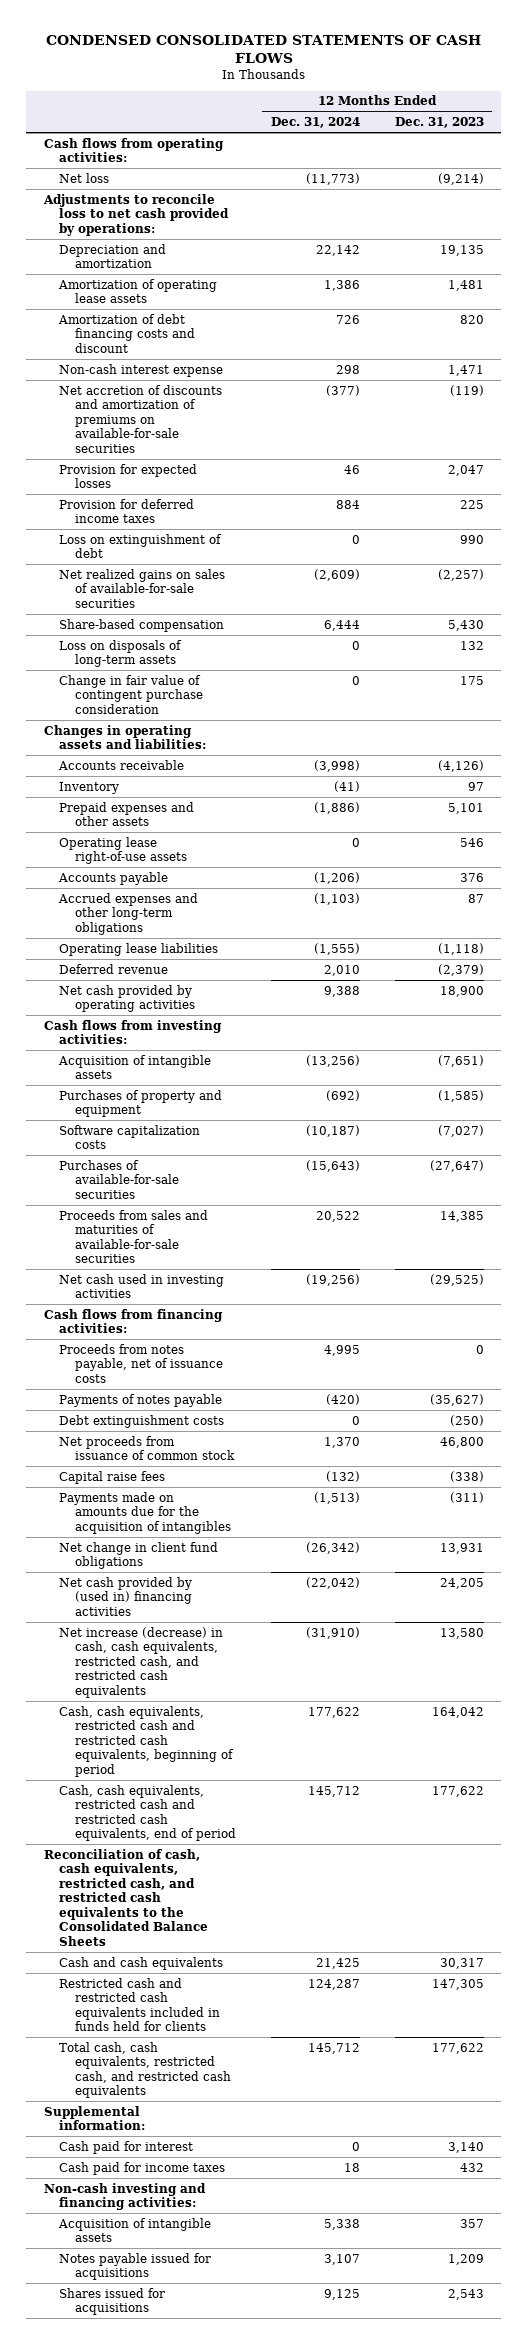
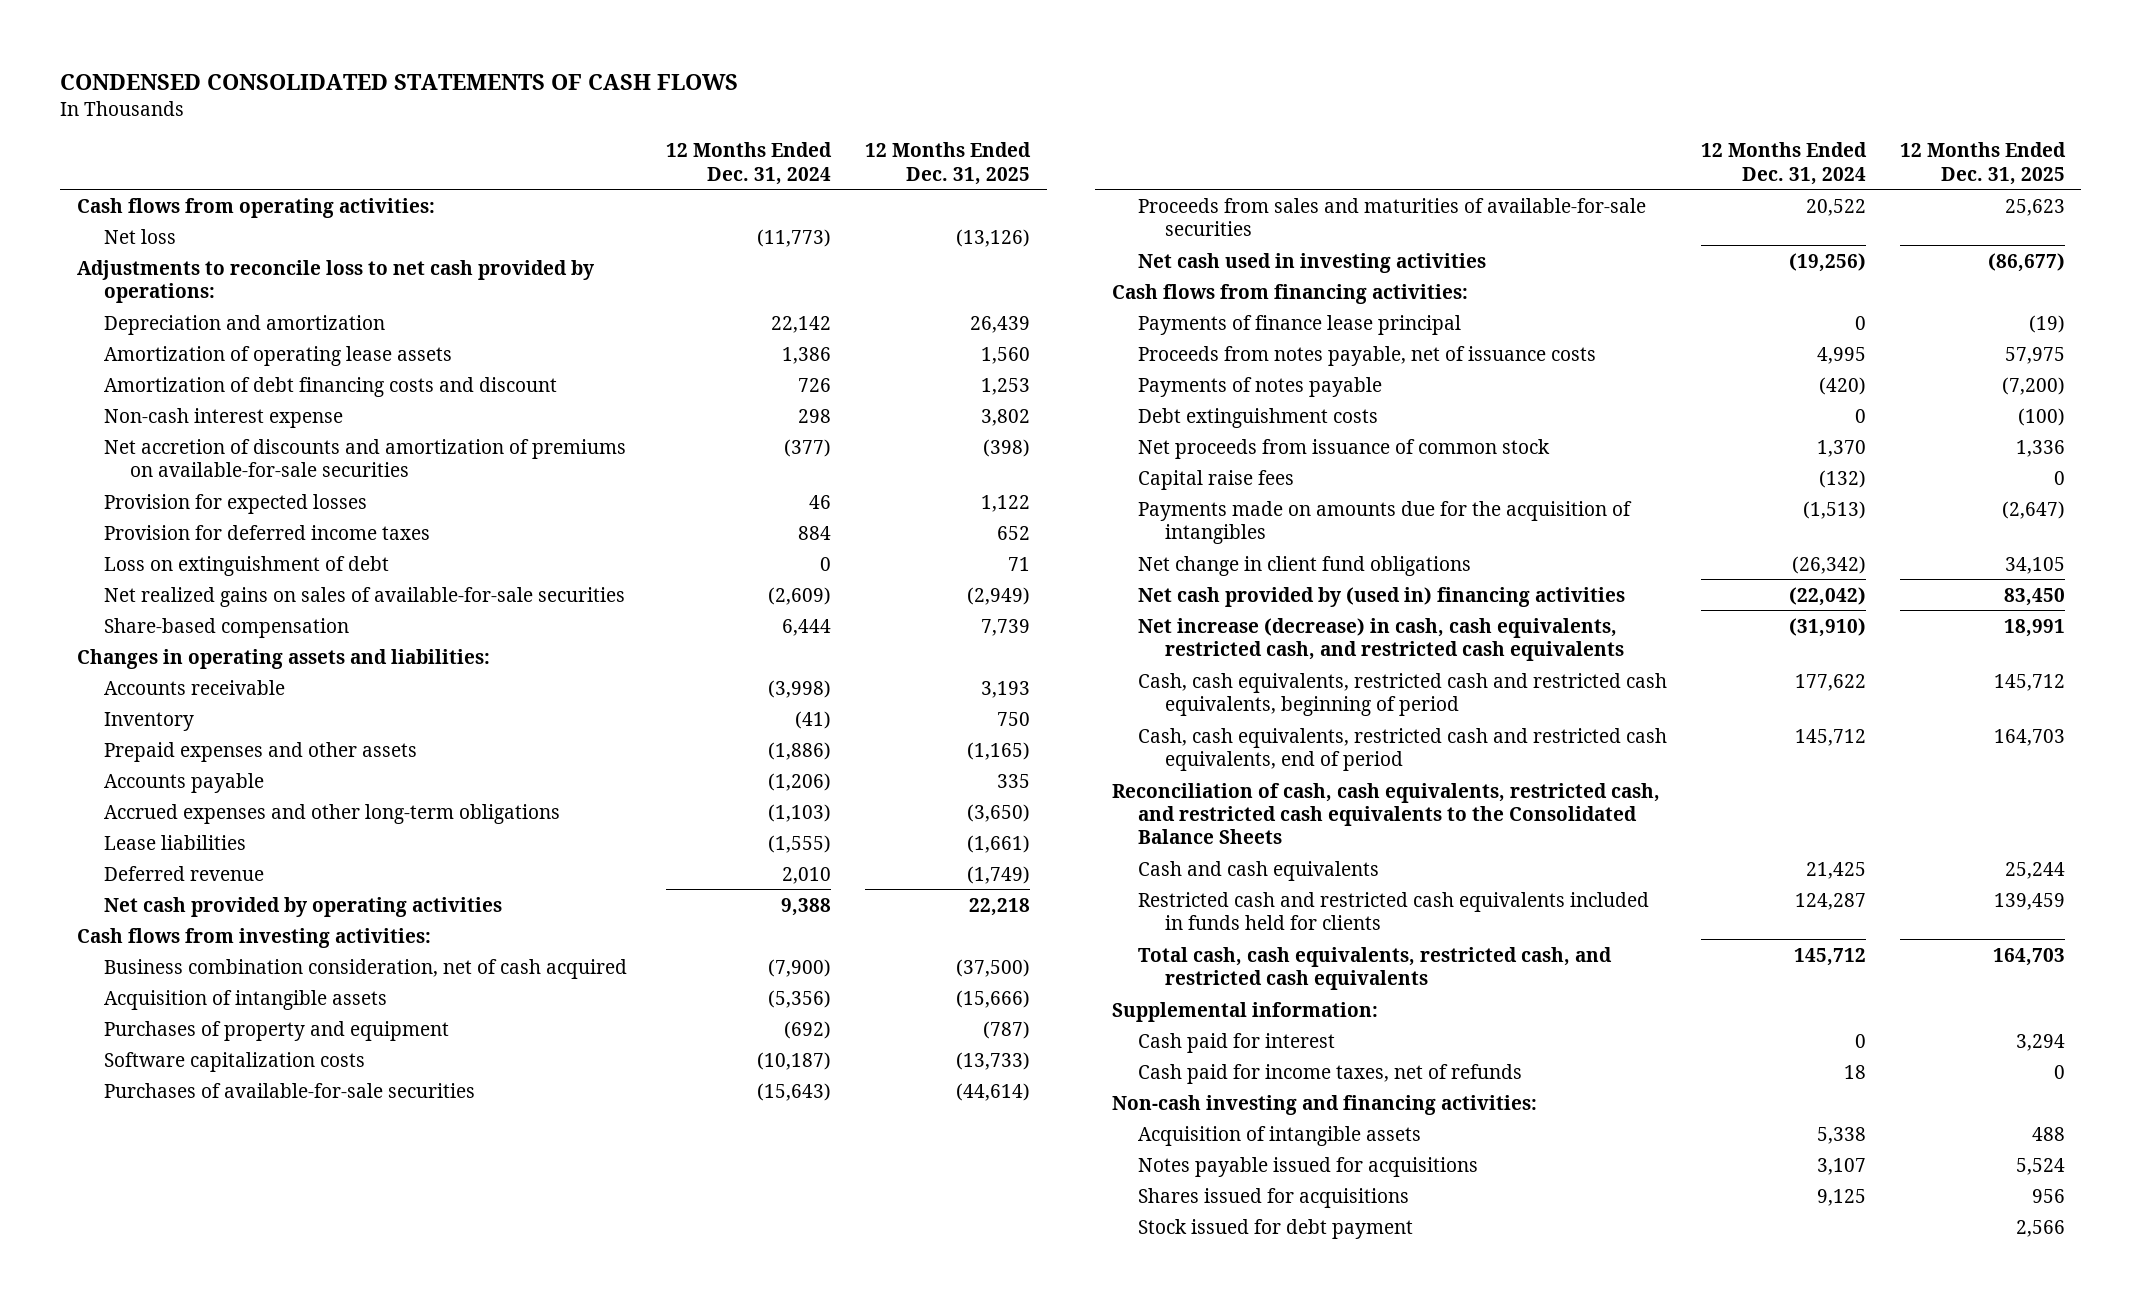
[394,117,484,129] Dec. 31, 2023 -> none
none -> [865,142,1032,185] 12 Months Ended Dec. 31, 2025
[59,639,183,668] Loss on disposals of long-term assets -> none
[59,674,204,714] Change in fair value of contingent purchase consideration -> none
[59,836,188,865] Operating lease right-of-use assets -> none
[59,942,219,956] Operating lease liabilities -> [103,834,246,850] Lease liabilities
none -> [103,958,627,979] Business combination consideration, net of cash acquired
[305,1054,360,1067] (13,256) -> [768,989,832,1008] (5,356)
none -> [1138,314,1462,335] Payments of finance lease principal
[59,2161,226,2175] Cash paid for income taxes -> [1138,1063,1523,1084] Cash paid for income taxes, net of refunds
none -> [1138,1218,1414,1239] Stock issued for debt payment

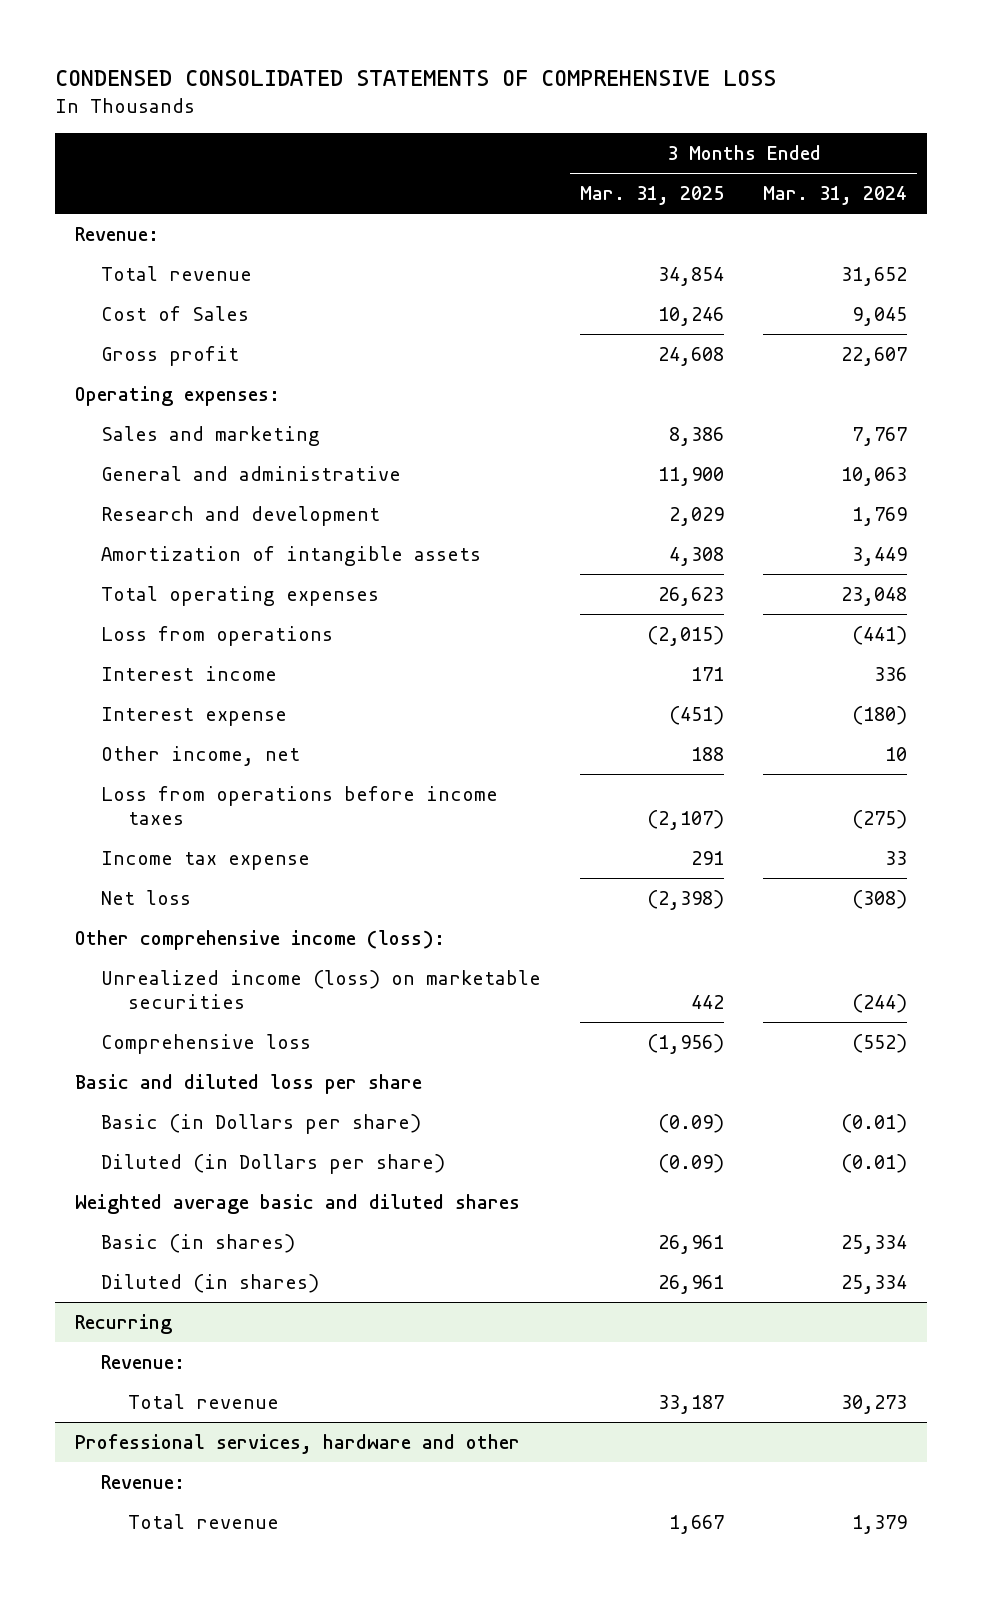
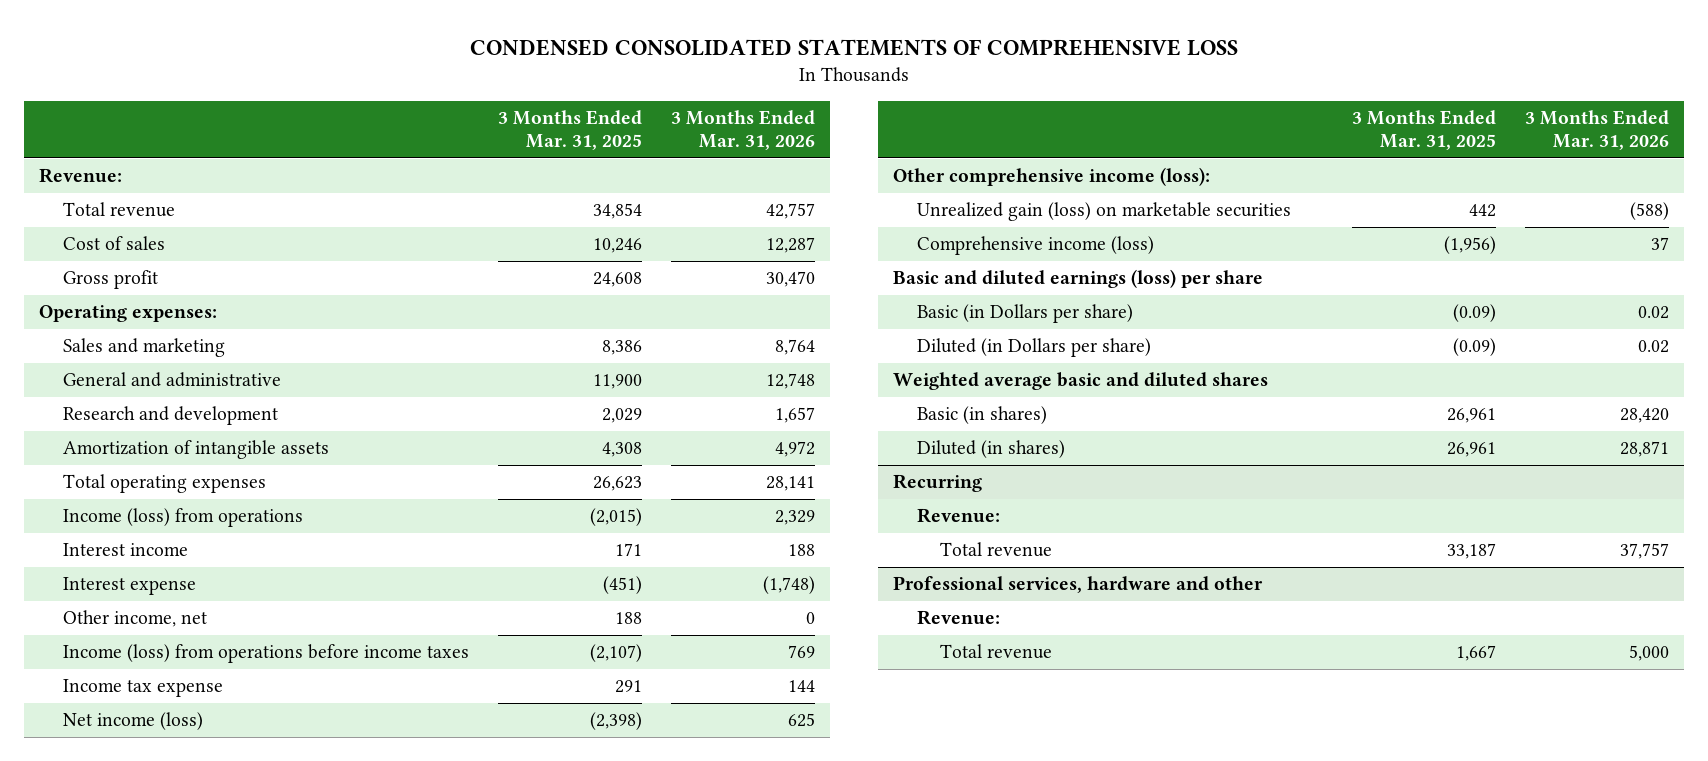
[763,186,908,206] Mar. 31, 2024 -> none
none -> [670,110,815,151] 3 Months Ended Mar. 31, 2026
[101,305,250,321] Cost of Sales -> [62,236,165,251] Cost of sales
[101,625,334,646] Loss from operations -> [62,508,303,528] Income (loss) from operations
[101,785,499,826] Loss from operations before income taxes -> [62,644,469,664] Income (loss) from operations before income taxes
[101,889,192,905] Net loss -> [62,712,203,731] Net income (loss)
[101,969,542,1010] Unrealized income (loss) on marketable securities -> [916,202,1291,222] Unrealized gain (loss) on marketable securities
[101,1033,312,1054] Comprehensive loss -> [916,236,1154,256] Comprehensive income (loss)
[74,1073,422,1094] Basic and diluted loss per share -> [893,269,1264,289] Basic and diluted earnings (loss) per share

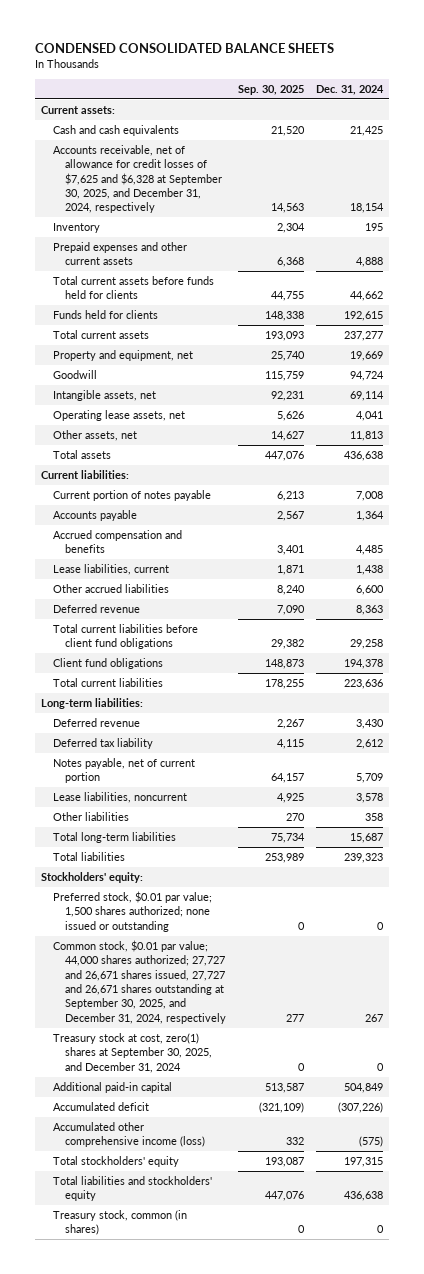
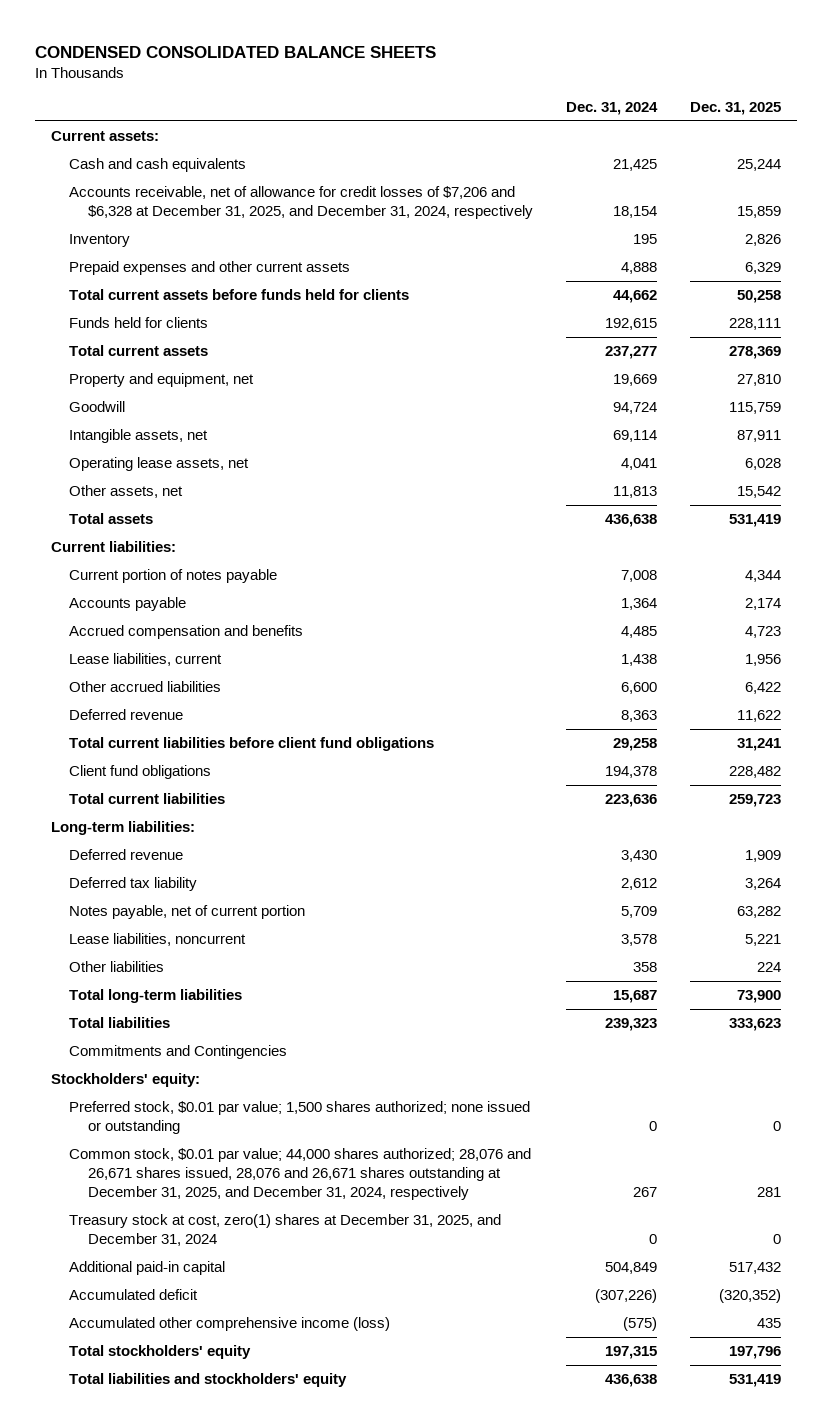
[238,84,305,95] Sep. 30, 2025 -> none
none -> [689,101,781,115] Dec. 31, 2025
[53,144,223,214] Accounts receivable, net of allowance for credit losses of $7,625 and $6,328 at September 30, 2025, and December 31, 2024, respectively -> [69,186,533,220] Accounts receivable, net of allowance for credit losses of $7,206 and $6,328 at December 31, 2025, and December 31, 2024, respectively
none -> [69,1045,288,1060] Commitments and Contingencies
[53,939,227,1024] Common stock, $0.01 par value; 44,000 shares authorized; 27,727 and 26,671 shares issued, 27,727 and 26,671 shares outstanding at September 30, 2025, and December 31, 2024, respectively -> [69,1148,532,1200] Common stock, $0.01 par value; 44,000 shares authorized; 28,076 and 26,671 shares issued, 28,076 and 26,671 shares outstanding at December 31, 2025, and December 31, 2024, respectively
[53,1032,213,1073] Treasury stock at cost, zero(1) shares at September 30, 2025, and December 31, 2024 -> [69,1214,502,1247] Treasury stock at cost, zero(1) shares at December 31, 2025, and December 31, 2024
[53,1209,188,1236] Treasury stock, common (in shares) -> none

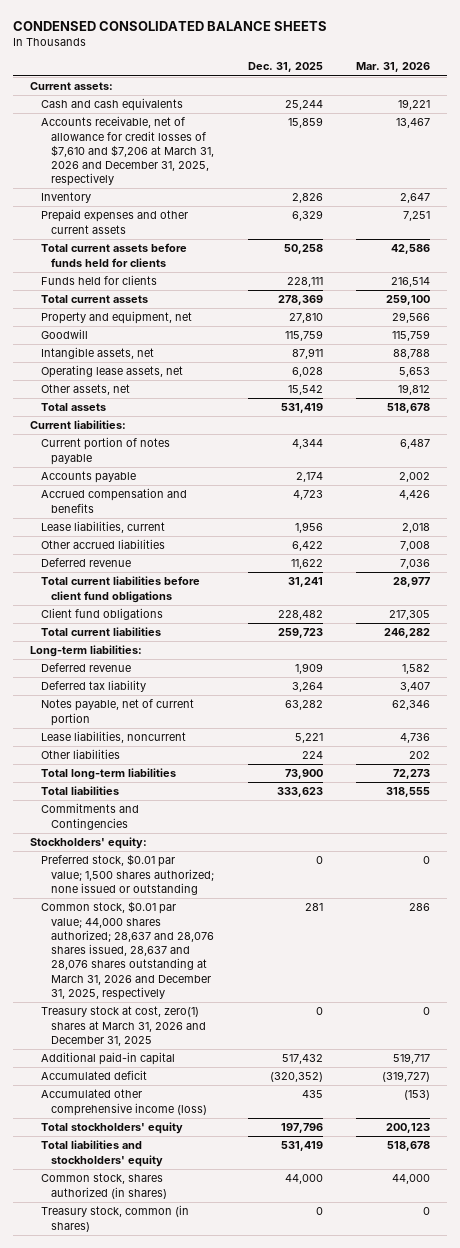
[565,101,658,115] Dec. 31, 2024 -> none
none -> [356,62,431,73] Mar. 31, 2026
[69,186,533,220] Accounts receivable, net of allowance for credit losses of $7,206 and $6,328 at December 31, 2025, and December 31, 2024, respectively -> [40,116,215,187] Accounts receivable, net of allowance for credit losses of $7,610 and $7,206 at March 31, 2026 and December 31, 2025, respectively
[69,1148,532,1200] Common stock, $0.01 par value; 44,000 shares authorized; 28,076 and 26,671 shares issued, 28,076 and 26,671 shares outstanding at December 31, 2025, and December 31, 2024, respectively -> [40,901,215,1000] Common stock, $0.01 par value; 44,000 shares authorized; 28,637 and 28,076 shares issued, 28,637 and 28,076 shares outstanding at March 31, 2026 and December 31, 2025, respectively
[69,1214,502,1247] Treasury stock at cost, zero(1) shares at December 31, 2025, and December 31, 2024 -> [40,1006,207,1046] Treasury stock at cost, zero(1) shares at March 31, 2026 and December 31, 2025
none -> [40,1173,168,1199] Common stock, shares authorized (in shares)
none -> [40,1205,189,1232] Treasury stock, common (in shares)

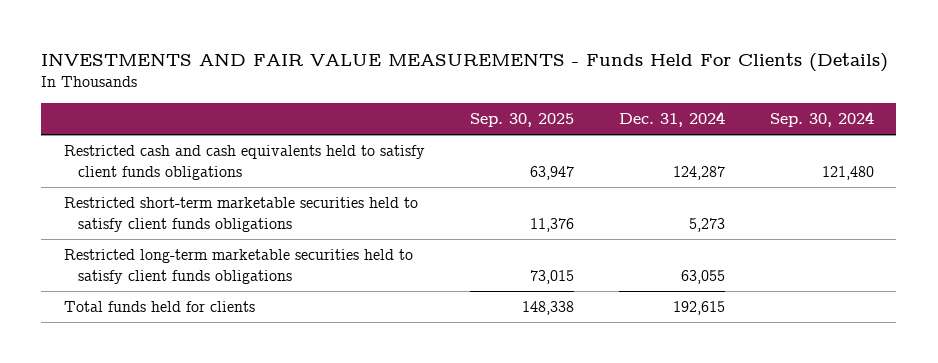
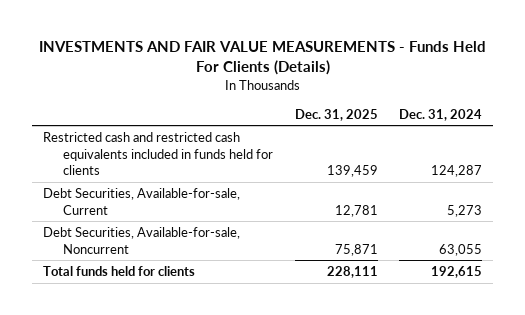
[469,113,574,128] Sep. 30, 2025 -> none
[769,111,874,128] Sep. 30, 2024 -> none
none -> [294,108,378,121] Dec. 31, 2025
[63,145,425,180] Restricted cash and cash equivalents held to satisfy client funds obligations -> [43,131,274,176] Restricted cash and restricted cash equivalents included in funds held for clients
[63,197,418,232] Restricted short-term marketable securities held to satisfy client funds obligations -> [43,187,241,215] Debt Securities, Available-for-sale, Current
[63,249,413,284] Restricted long-term marketable securities held to satisfy client funds obligations -> [43,226,241,254] Debt Securities, Available-for-sale, Noncurrent

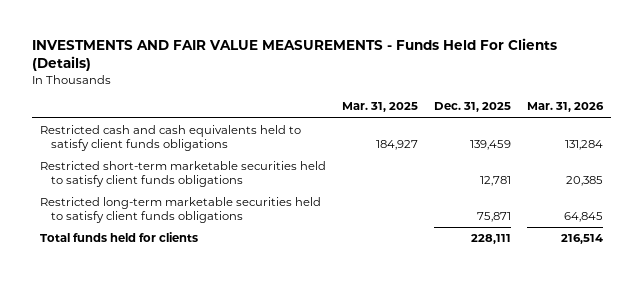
[399,108,483,121] Dec. 31, 2024 -> none
none -> [341,102,418,113] Mar. 31, 2025
none -> [527,102,605,113] Mar. 31, 2026
[43,131,274,176] Restricted cash and restricted cash equivalents included in funds held for clients -> [39,125,301,151] Restricted cash and cash equivalents held to satisfy client funds obligations
[43,187,241,215] Debt Securities, Available-for-sale, Current -> [39,161,326,187] Restricted short-term marketable securities held to satisfy client funds obligations
[43,226,241,254] Debt Securities, Available-for-sale, Noncurrent -> [39,197,321,223] Restricted long-term marketable securities held to satisfy client funds obligations

